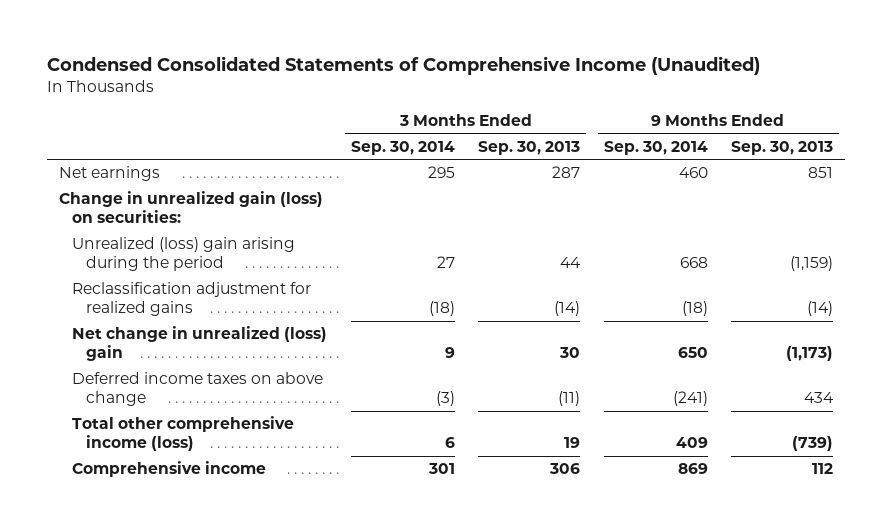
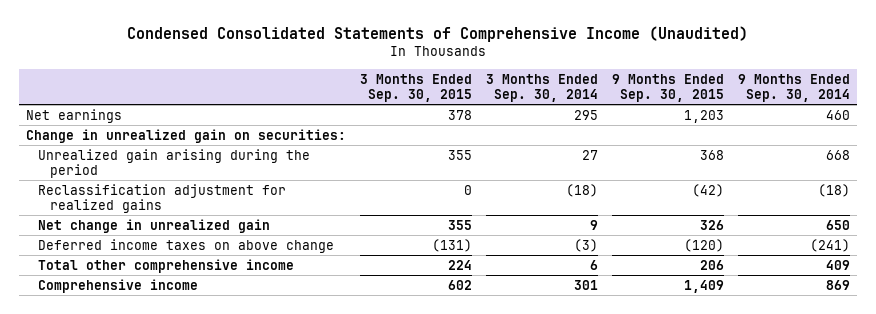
[478,140,581,155] Sep. 30, 2013 -> none
[731,140,834,155] Sep. 30, 2013 -> none
none -> [360,73,473,102] 3 Months Ended Sep. 30, 2015
none -> [611,73,724,102] 9 Months Ended Sep. 30, 2015
[59,191,324,224] Change in unrealized gain (loss) on securities: -> [26,128,347,143] Change in unrealized gain on securities:
[72,237,296,272] Unrealized (loss) gain arising during the period -> [37,148,310,178] Unrealized gain arising during the period
[72,326,328,362] Net change in unrealized (loss) gain -> [37,218,270,233] Net change in unrealized gain
[72,416,295,452] Total other comprehensive income (loss) -> [37,258,294,273] Total other comprehensive income

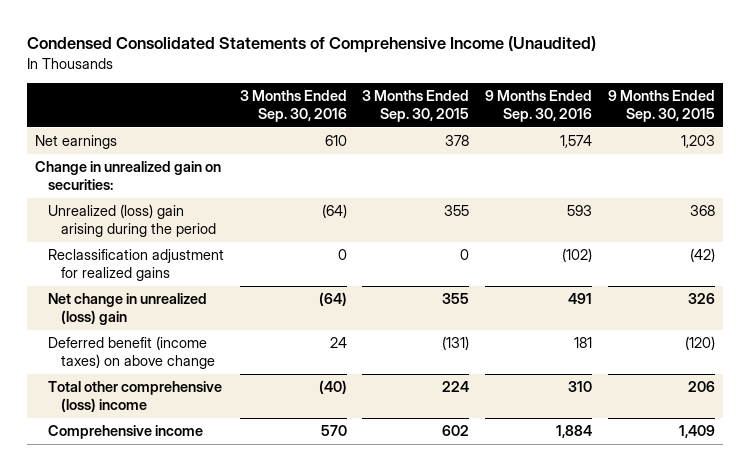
[485,73,598,102] 3 Months Ended Sep. 30, 2014 -> none
[737,73,850,102] 9 Months Ended Sep. 30, 2014 -> none
none -> [239,90,347,123] 3 Months Ended Sep. 30, 2016
none -> [485,90,593,123] 9 Months Ended Sep. 30, 2016
[37,148,310,178] Unrealized gain arising during the period -> [47,204,216,237] Unrealized (loss) gain arising during the period
[37,218,270,233] Net change in unrealized gain -> [47,293,207,325] Net change in unrealized (loss) gain
[37,238,334,253] Deferred income taxes on above change -> [47,336,215,369] Deferred benefit (income taxes) on above change
[37,258,294,273] Total other comprehensive income -> [47,381,222,412] Total other comprehensive (loss) income

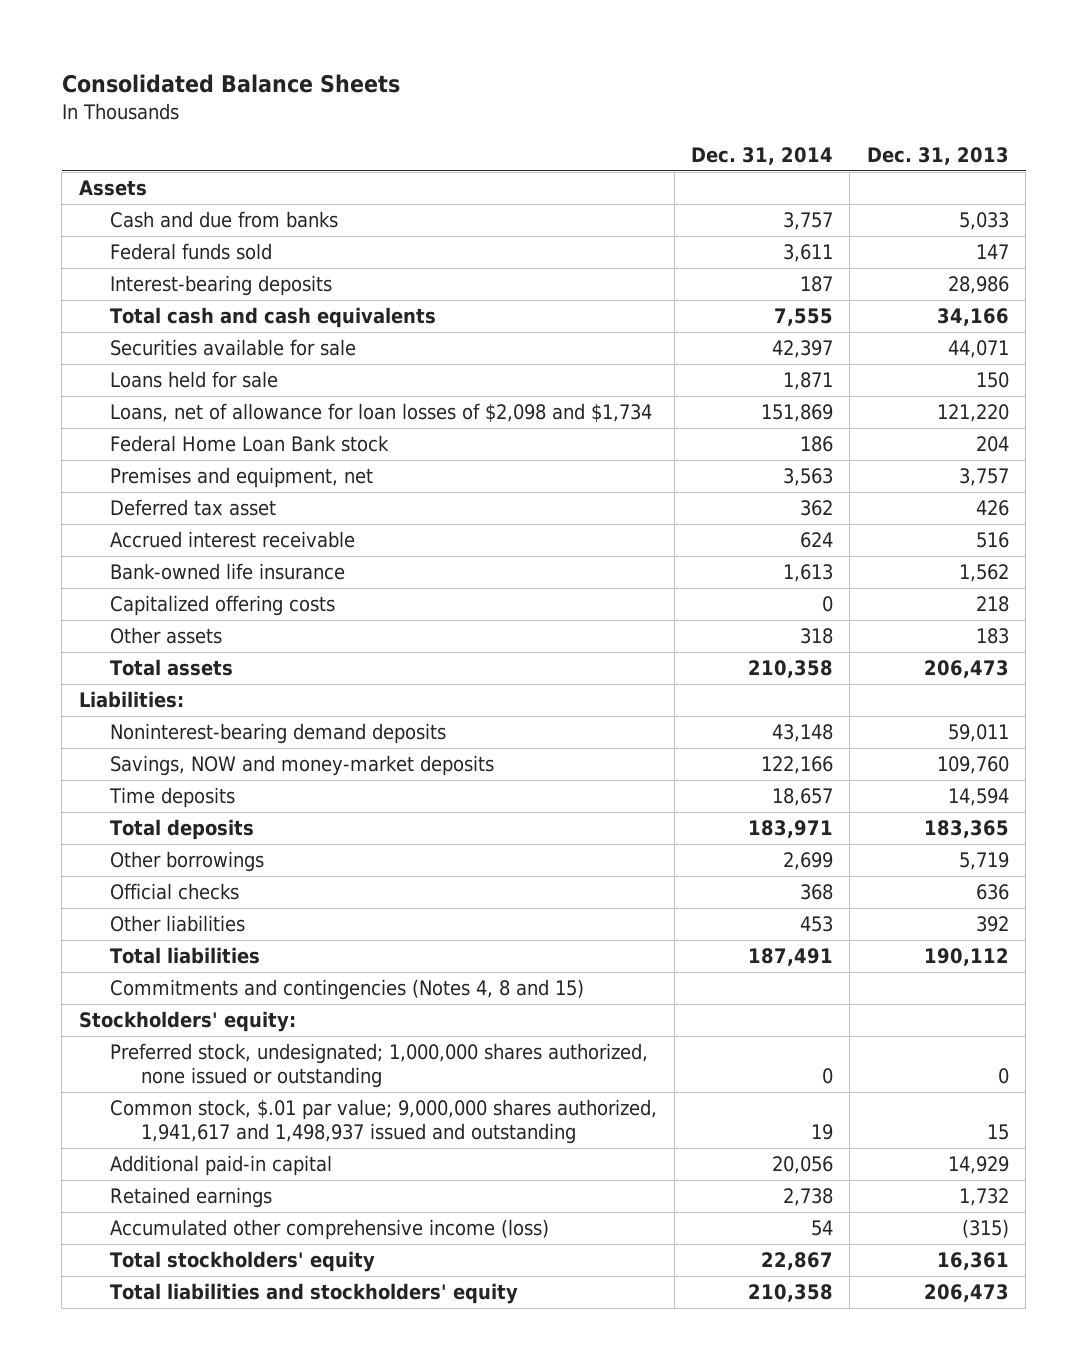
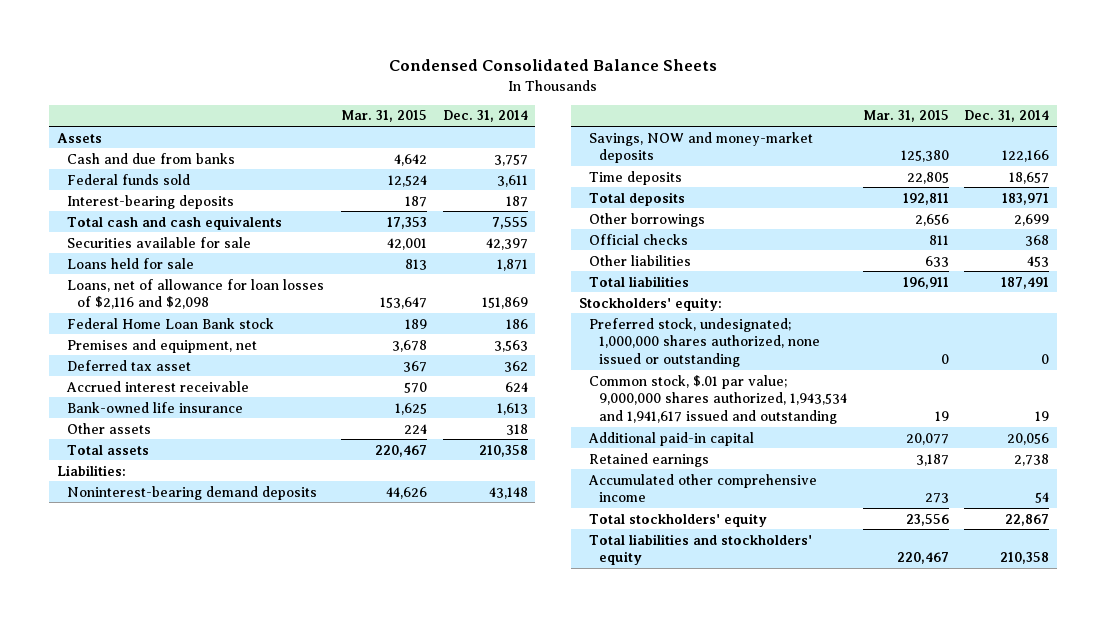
[61,74,400,94] Consolidated Balance Sheets -> [389,59,718,72] Condensed Consolidated Balance Sheets
[866,147,1009,166] Dec. 31, 2013 -> none
none -> [340,110,427,123] Mar. 31, 2015
[110,403,653,423] Loans, net of allowance for loan losses of $2,098 and $1,734 -> [67,278,325,310] Loans, net of allowance for loan losses of $2,116 and $2,098
[110,595,336,617] Capitalized offering costs -> none
[110,979,585,1001] Commitments and contingencies (Notes 4, 8 and 15) -> none
[110,1099,658,1145] Common stock, $.01 par value; 9,000,000 shares authorized, 1,941,617 and 1,498,937 issued and outstanding -> [588,374,847,424] Common stock, $.01 par value; 9,000,000 shares authorized, 1,943,534 and 1,941,617 issued and outstanding
[110,1219,550,1241] Accumulated other comprehensive income (loss) -> [587,473,817,503] Accumulated other comprehensive income

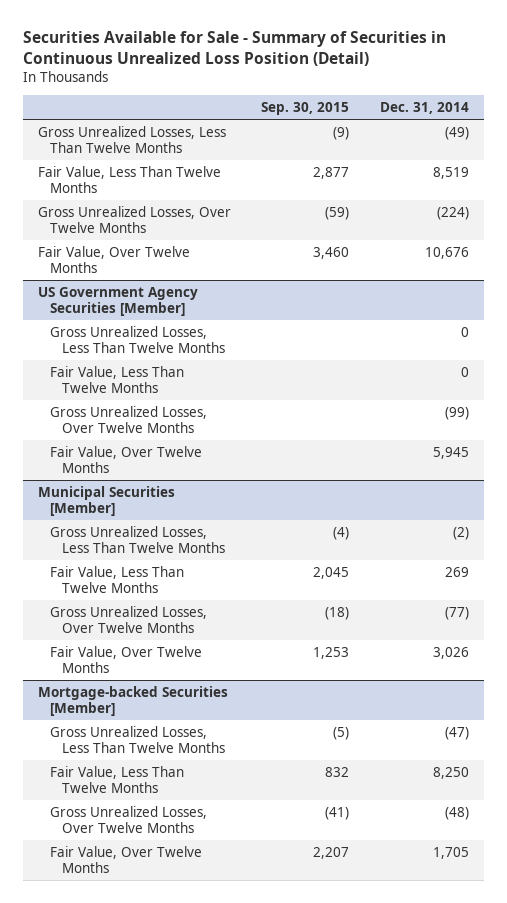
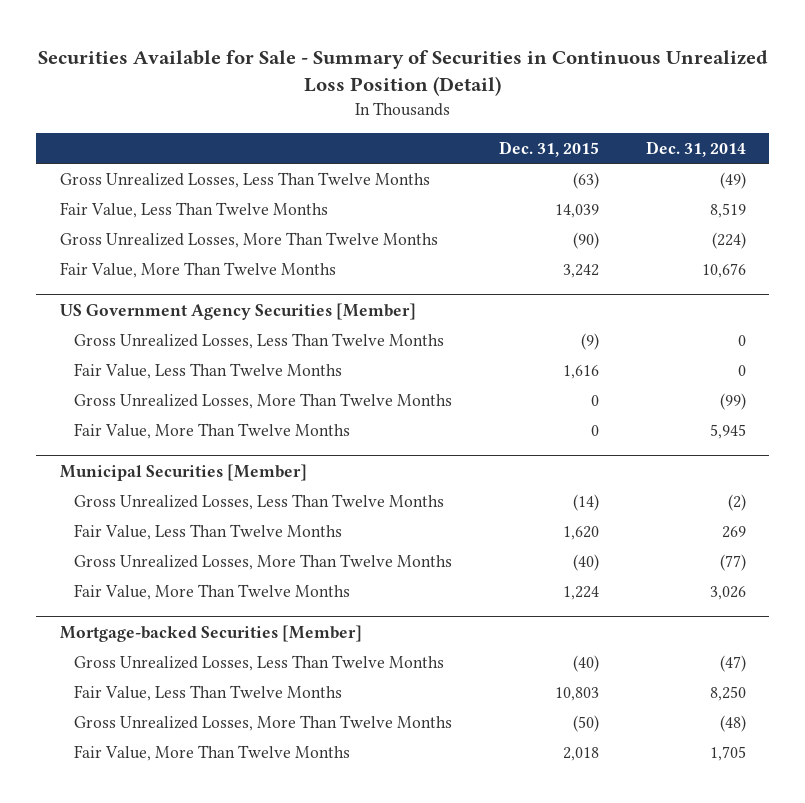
[261,102,350,116] Sep. 30, 2015 -> none
none -> [499,140,600,157] Dec. 31, 2015
[37,205,231,234] Gross Unrealized Losses, Over Twelve Months -> [59,231,438,248] Gross Unrealized Losses, More Than Twelve Months
[37,245,190,274] Fair Value, Over Twelve Months -> [59,261,336,278] Fair Value, More Than Twelve Months
[49,405,207,434] Gross Unrealized Losses, Over Twelve Months -> [74,392,453,409] Gross Unrealized Losses, More Than Twelve Months
[49,445,202,474] Fair Value, Over Twelve Months -> [74,422,351,439] Fair Value, More Than Twelve Months
[49,605,207,634] Gross Unrealized Losses, Over Twelve Months -> [74,553,453,570] Gross Unrealized Losses, More Than Twelve Months
[49,645,202,674] Fair Value, Over Twelve Months -> [74,583,351,600] Fair Value, More Than Twelve Months
[49,805,207,834] Gross Unrealized Losses, Over Twelve Months -> [74,714,453,731] Gross Unrealized Losses, More Than Twelve Months
[49,845,202,874] Fair Value, Over Twelve Months -> [74,744,351,761] Fair Value, More Than Twelve Months

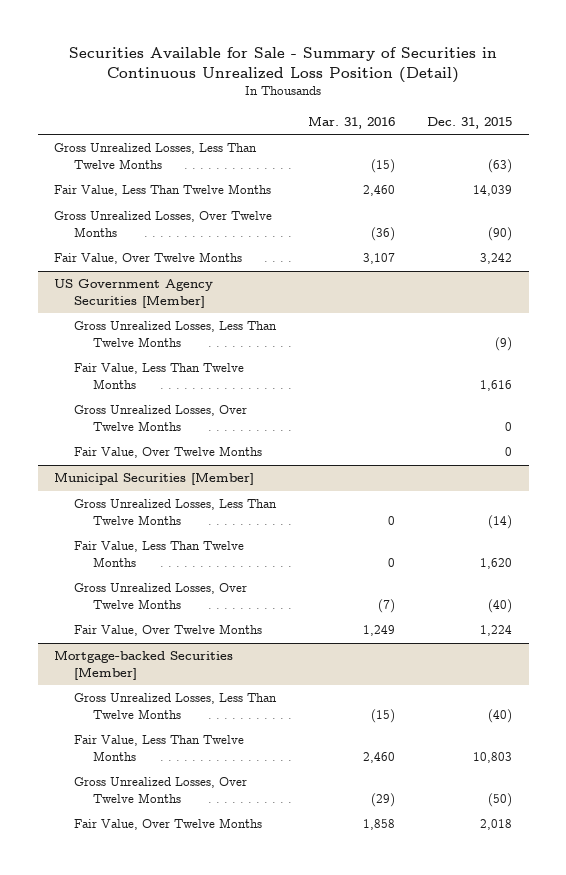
[645,140,746,157] Dec. 31, 2014 -> none
none -> [308,115,396,129] Mar. 31, 2016
[59,231,438,248] Gross Unrealized Losses, More Than Twelve Months -> [54,211,273,237] Gross Unrealized Losses, Over Twelve Months
[59,261,336,278] Fair Value, More Than Twelve Months -> [54,252,243,265] Fair Value, Over Twelve Months
[74,392,453,409] Gross Unrealized Losses, More Than Twelve Months -> [73,405,247,431] Gross Unrealized Losses, Over Twelve Months
[74,422,351,439] Fair Value, More Than Twelve Months -> [73,446,262,459] Fair Value, Over Twelve Months
[74,553,453,570] Gross Unrealized Losses, More Than Twelve Months -> [73,583,247,609] Gross Unrealized Losses, Over Twelve Months
[74,583,351,600] Fair Value, More Than Twelve Months -> [73,624,262,637] Fair Value, Over Twelve Months
[74,714,453,731] Gross Unrealized Losses, More Than Twelve Months -> [73,777,247,803] Gross Unrealized Losses, Over Twelve Months
[74,744,351,761] Fair Value, More Than Twelve Months -> [73,818,262,831] Fair Value, Over Twelve Months

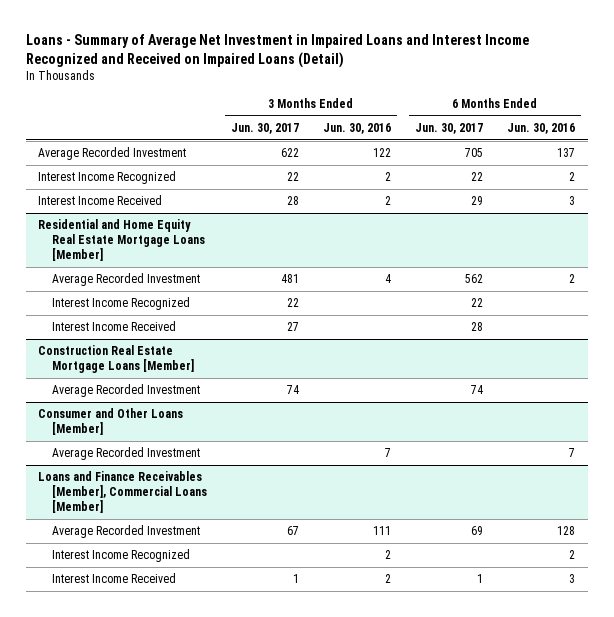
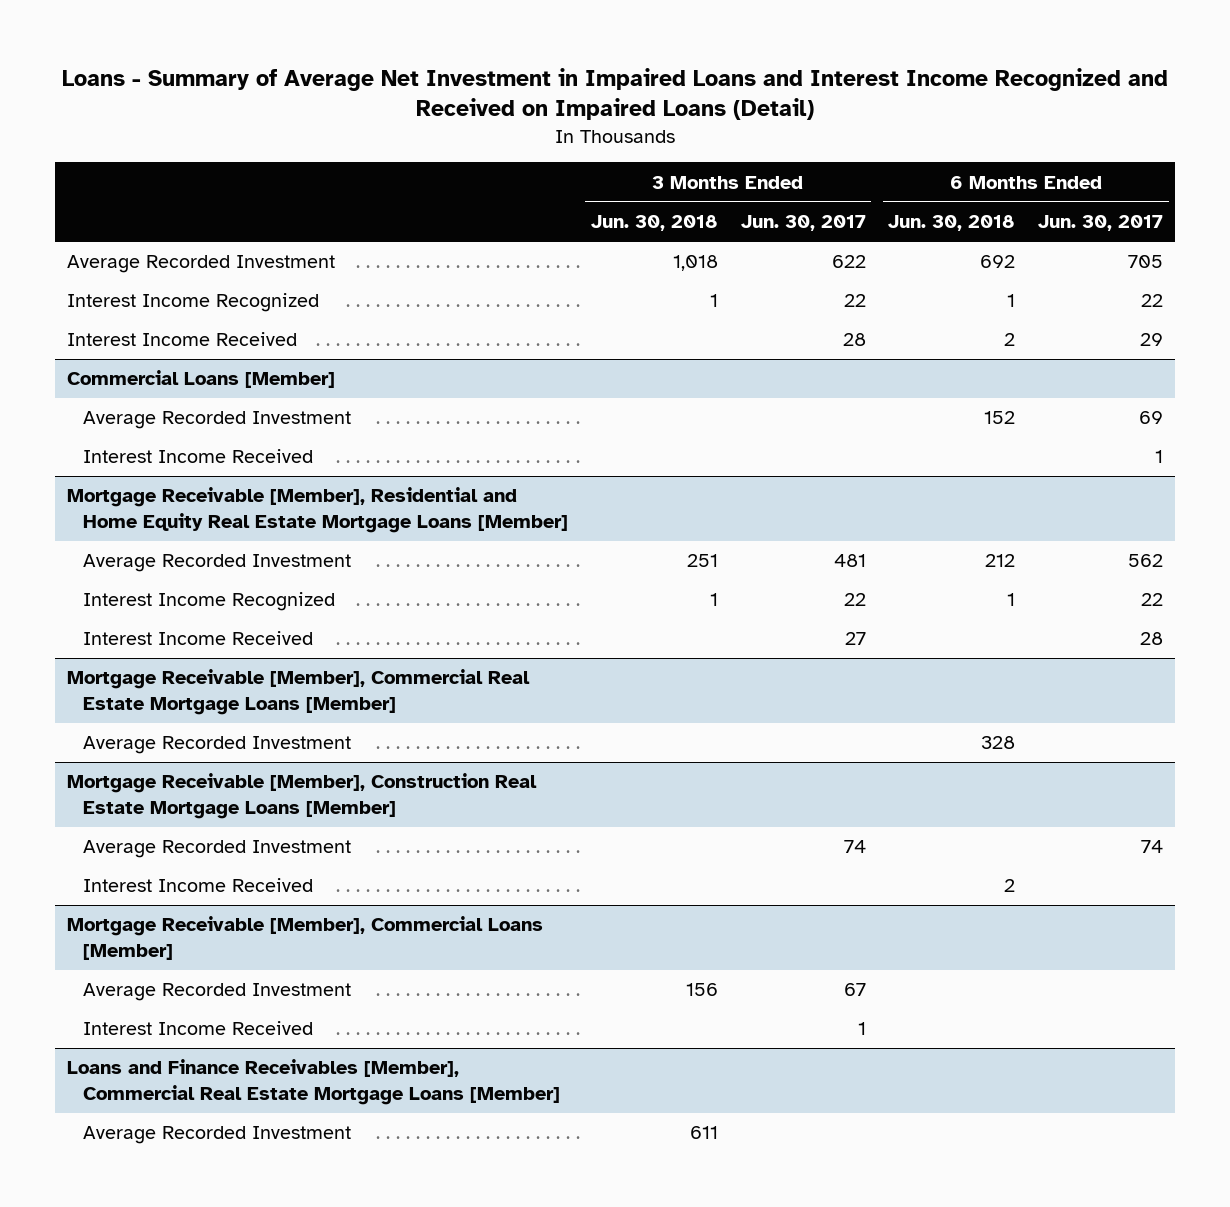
[323,122,392,134] Jun. 30, 2016 -> none
[507,122,576,134] Jun. 30, 2016 -> none
none -> [590,215,718,232] Jun. 30, 2018
none -> [888,215,1016,232] Jun. 30, 2018
none -> [66,370,335,389] Commercial Loans [Member]
none -> [83,411,352,430] Average Recorded Investment
none -> [83,449,314,464] Interest Income Received
[38,219,205,262] Residential and Home Equity Real Estate Mortgage Loans [Member] -> [66,487,569,533] Mortgage Receivable [Member], Residential and Home Equity Real Estate Mortgage Loans [Member]
none -> [66,669,530,715] Mortgage Receivable [Member], Commercial Real Estate Mortgage Loans [Member]
none -> [83,736,352,755] Average Recorded Investment
[38,345,194,374] Construction Real Estate Mortgage Loans [Member] -> [66,773,537,819] Mortgage Receivable [Member], Construction Real Estate Mortgage Loans [Member]
[38,408,184,436] Consumer and Other Loans [Member] -> none
none -> [83,878,314,893] Interest Income Received
none -> [66,916,543,960] Mortgage Receivable [Member], Commercial Loans [Member]
none -> [83,983,352,1002] Average Recorded Investment
none -> [83,1021,314,1036] Interest Income Received
none -> [66,1059,561,1105] Loans and Finance Receivables [Member], Commercial Real Estate Mortgage Loans [Member]
[38,471,207,514] Loans and Finance Receivables [Member], Commercial Loans [Member] -> none
[51,525,200,539] Average Recorded Investment -> none
[51,549,190,563] Interest Income Recognized -> none
[51,573,176,584] Interest Income Received -> none

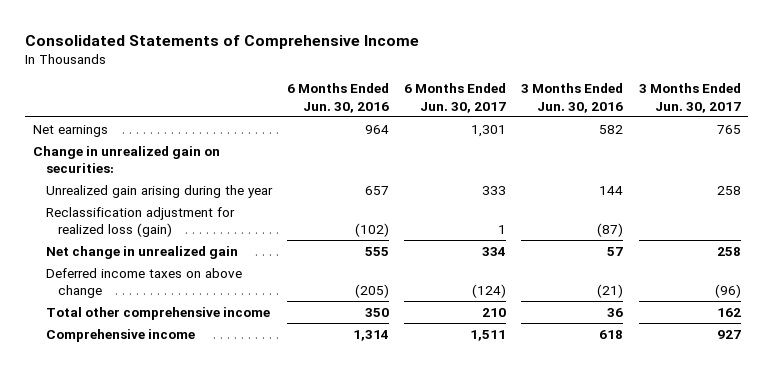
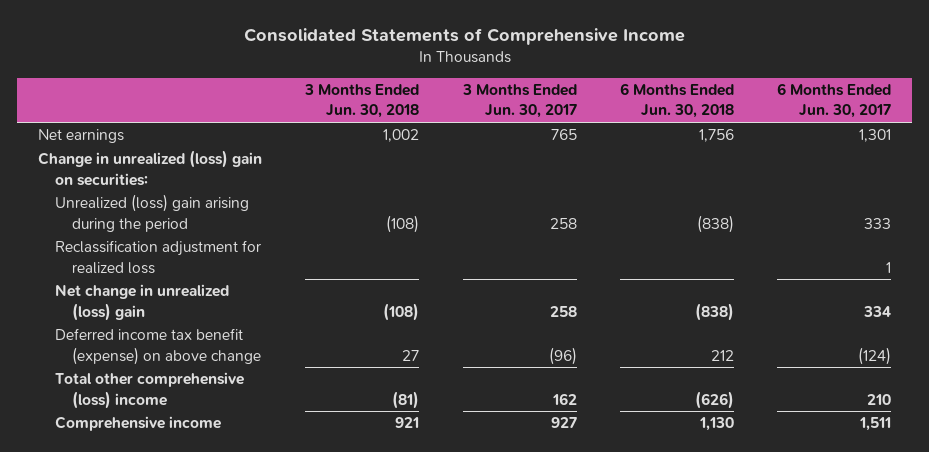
[286,83,389,113] 6 Months Ended Jun. 30, 2016 -> none
[521,83,624,113] 3 Months Ended Jun. 30, 2016 -> none
none -> [304,84,420,119] 3 Months Ended Jun. 30, 2018
none -> [619,83,734,119] 6 Months Ended Jun. 30, 2018
[33,145,221,174] Change in unrealized gain on securities: -> [38,150,263,186] Change in unrealized (loss) gain on securities:
[45,184,273,198] Unrealized gain arising during the year -> [54,194,249,232] Unrealized (loss) gain arising during the period
[45,206,235,238] Reclassification adjustment for realized loss (gain) -> [54,240,261,274] Reclassification adjustment for realized loss
[45,245,238,259] Net change in unrealized gain -> [54,284,229,321] Net change in unrealized (loss) gain
[45,267,242,299] Deferred income taxes on above change -> [54,328,261,365] Deferred income tax benefit (expense) on above change
[45,306,270,320] Total other comprehensive income -> [54,372,244,409] Total other comprehensive (loss) income

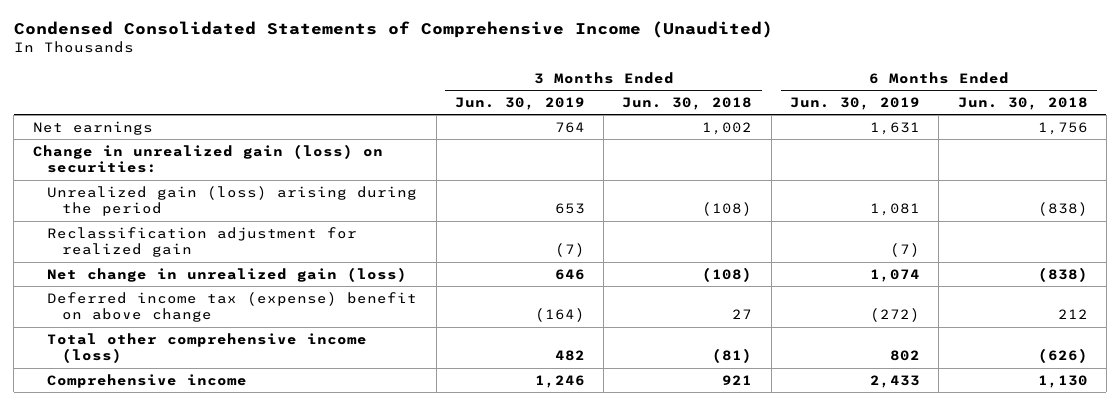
[243,28,685,46] Consolidated Statements of Comprehensive Income -> [13,21,773,39] Condensed Consolidated Statements of Comprehensive Income (Unaudited)
[461,84,577,119] 3 Months Ended Jun. 30, 2017 -> none
[776,83,891,119] 6 Months Ended Jun. 30, 2017 -> none
none -> [454,96,585,110] Jun. 30, 2019
none -> [789,96,920,110] Jun. 30, 2019
[38,150,263,186] Change in unrealized (loss) gain on securities: -> [32,143,383,174] Change in unrealized gain (loss) on securities:
[54,194,249,232] Unrealized (loss) gain arising during the period -> [47,185,418,217] Unrealized gain (loss) arising during the period
[54,240,261,274] Reclassification adjustment for realized loss -> [47,226,358,258] Reclassification adjustment for realized gain
[54,284,229,321] Net change in unrealized (loss) gain -> [47,266,408,282] Net change in unrealized gain (loss)
[54,328,261,365] Deferred income tax benefit (expense) on above change -> [47,291,418,323] Deferred income tax (expense) benefit on above change
[54,372,244,409] Total other comprehensive (loss) income -> [47,332,368,364] Total other comprehensive income (loss)

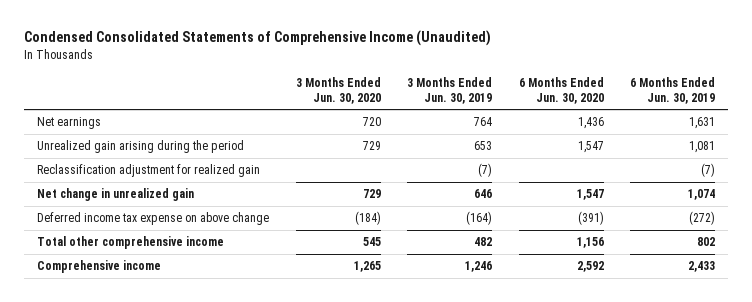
[622,96,753,110] Jun. 30, 2018 -> none
[957,96,1088,110] Jun. 30, 2018 -> none
none -> [295,76,381,104] 3 Months Ended Jun. 30, 2020
none -> [518,76,604,104] 6 Months Ended Jun. 30, 2020
[32,143,383,174] Change in unrealized gain (loss) on securities: -> none
[47,185,418,217] Unrealized gain (loss) arising during the period -> [37,140,245,154] Unrealized gain arising during the period
[47,266,408,282] Net change in unrealized gain (loss) -> [37,188,195,202] Net change in unrealized gain
[47,291,418,323] Deferred income tax (expense) benefit on above change -> [37,212,270,226] Deferred income tax expense on above change
[47,332,368,364] Total other comprehensive income (loss) -> [37,236,225,250] Total other comprehensive income

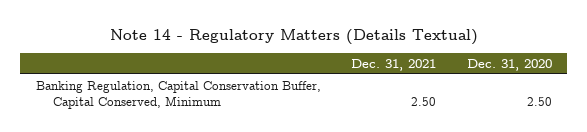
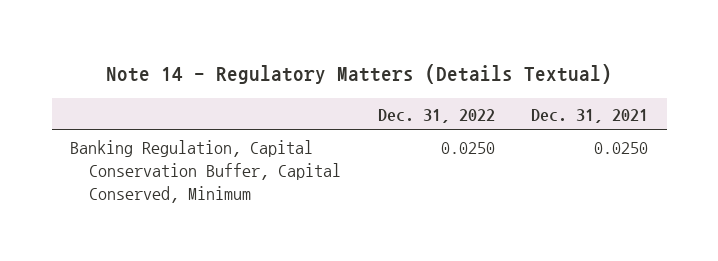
[466,58,552,71] Dec. 31, 2020 -> none
none -> [377,108,495,123] Dec. 31, 2022
[411,97,437,107] 2.50 -> [594,141,649,154] 0.0250

